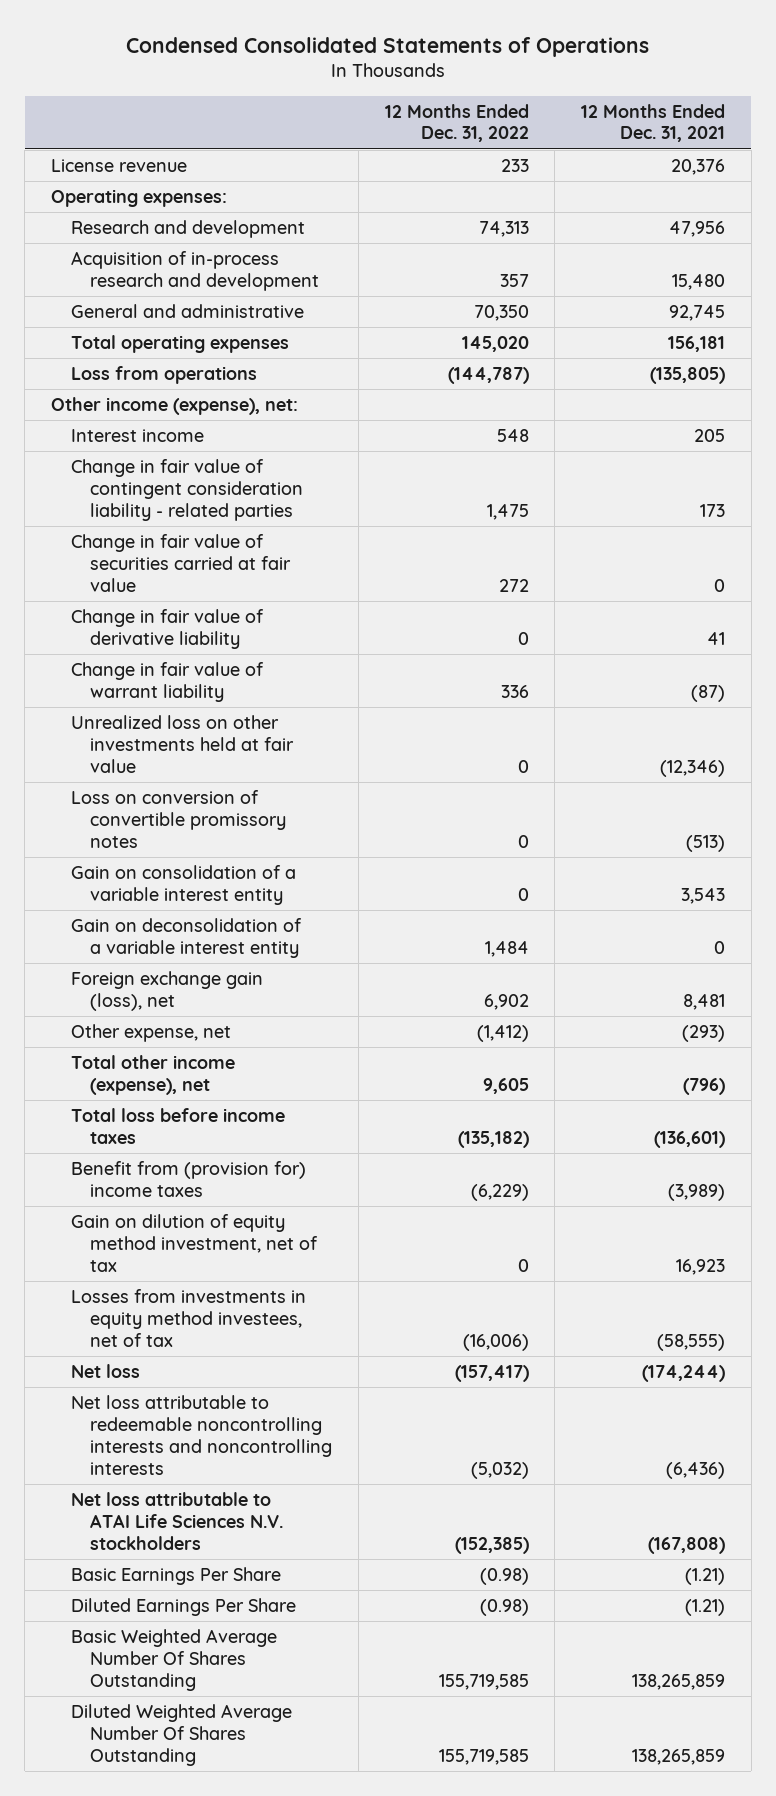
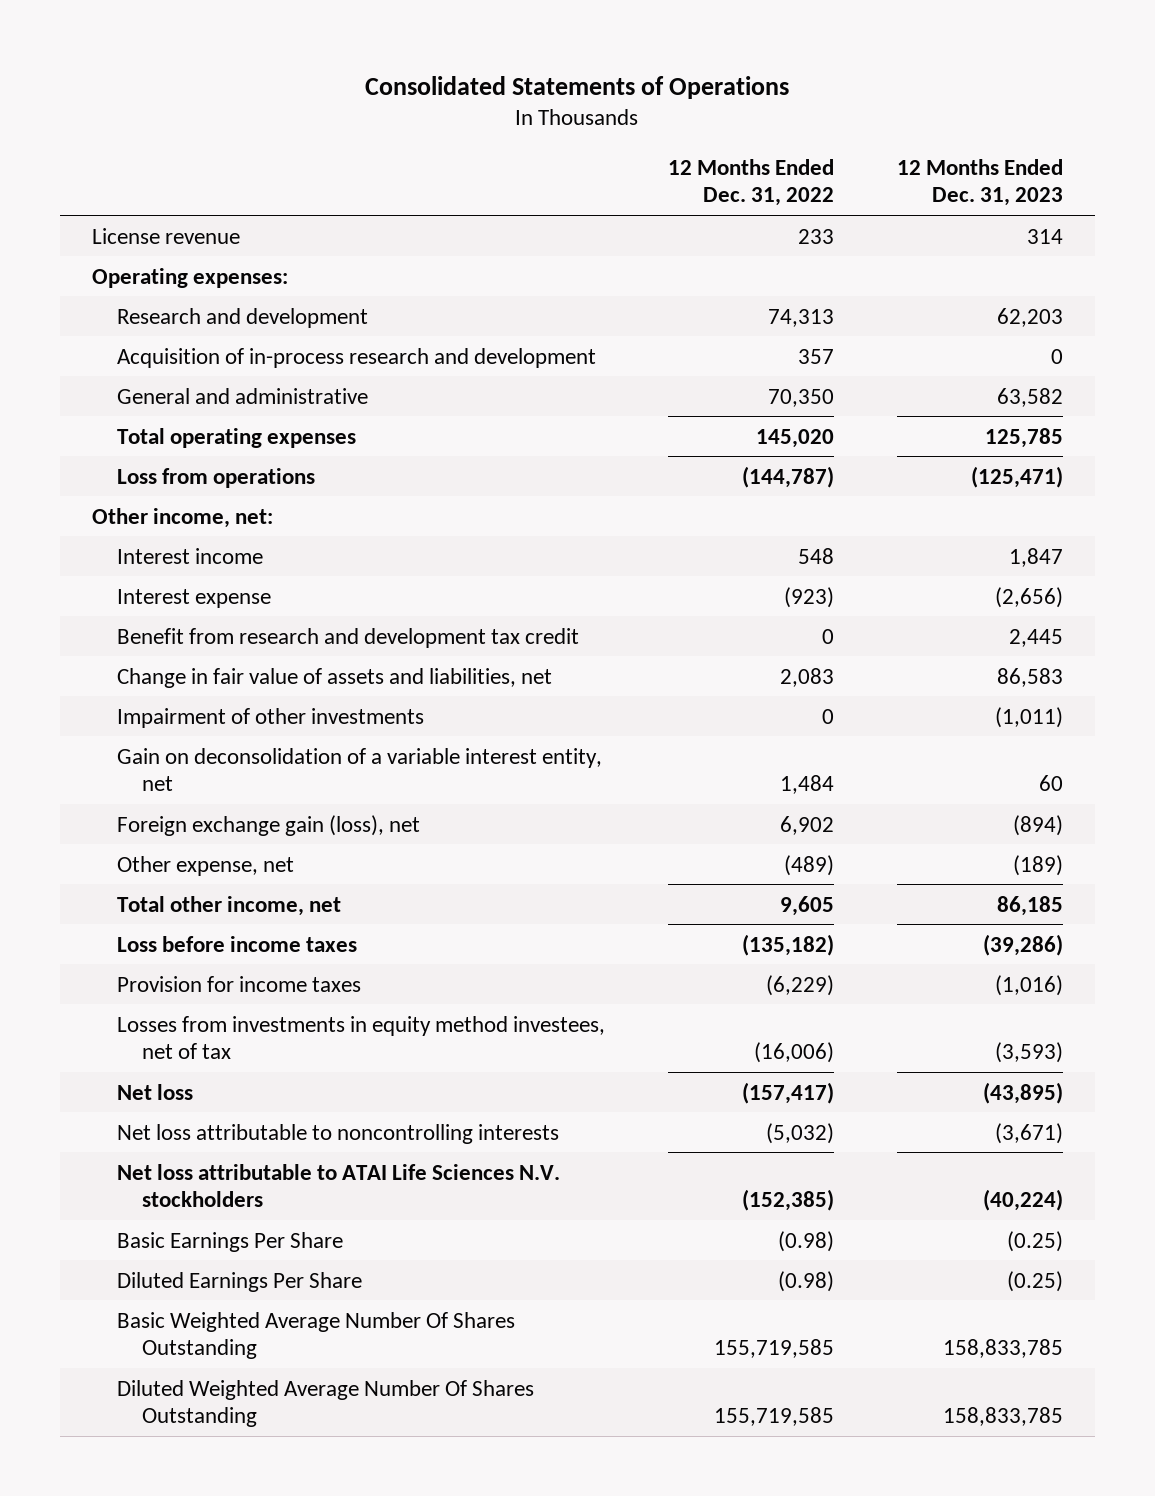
[125,36,649,57] Condensed Consolidated Statements of Operations -> [365,75,790,99] Consolidated Statements of Operations
[581,103,726,143] 12 Months Ended Dec. 31, 2021 -> none
none -> [897,159,1064,207] 12 Months Ended Dec. 31, 2023
[50,397,298,416] Other income (expense), net: -> [91,507,273,528] Other income, net:
[70,459,304,521] Change in fair value of contingent consideration liability - related parties -> none
[70,534,292,592] Change in fair value of securities carried at fair value -> none
[70,609,264,649] Change in fair value of derivative liability -> none
[70,662,264,702] Change in fair value of warrant liability -> none
[70,715,295,773] Unrealized loss on other investments held at fair value -> none
[70,790,287,848] Loss on conversion of convertible promissory notes -> none
[70,865,296,905] Gain on consolidation of a variable interest entity -> none
none -> [116,588,271,608] Interest expense
none -> [116,627,579,648] Benefit from research and development tax credit
none -> [116,667,552,688] Change in fair value of assets and liabilities, net
none -> [116,707,424,728] Impairment of other investments
[70,918,302,958] Gain on deconsolidation of a variable interest entity -> [116,747,602,791] Gain on deconsolidation of a variable interest entity, net
[70,1214,319,1272] Gain on dilution of equity method investment, net of tax -> none
[476,1025,529,1043] (1,412) -> [784,854,835,876] (489)
[70,1055,235,1095] Total other income (expense), net -> [116,895,341,916] Total other income, net
[70,1108,285,1144] Total loss before income taxes -> [116,935,357,952] Loss before income taxes
[70,1161,306,1197] Benefit from (provision for) income taxes -> [116,975,361,992] Provision for income taxes
[70,1395,333,1475] Net loss attributable to redeemable noncontrolling interests and noncontrolling interests -> [116,1123,559,1144] Net loss attributable to noncontrolling interests

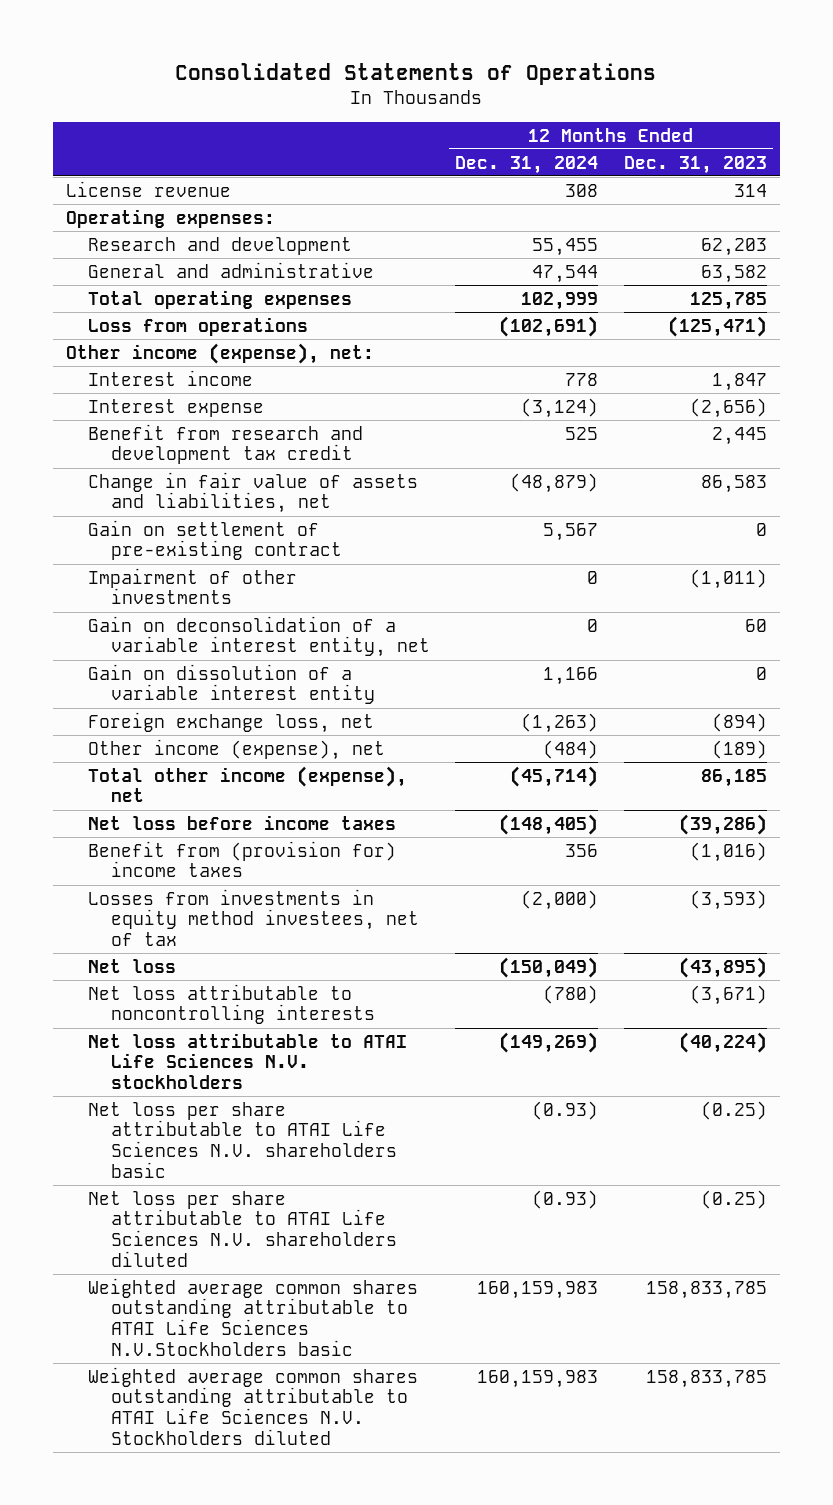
[668,159,835,207] 12 Months Ended Dec. 31, 2022 -> none
none -> [455,155,599,174] Dec. 31, 2024
[116,347,596,368] Acquisition of in-process research and development -> none
[91,507,273,528] Other income, net: -> [65,342,374,364] Other income (expense), net:
none -> [88,519,342,561] Gain on settlement of pre-existing contract
none -> [88,663,375,705] Gain on dissolution of a variable interest entity
[116,814,420,836] Foreign exchange gain (loss), net -> [88,711,375,733] Foreign exchange loss, net
[116,855,294,876] Other expense, net -> [88,738,386,760] Other income (expense), net
[116,895,341,916] Total other income, net -> [88,765,408,803] Total other income (expense), net
[116,935,357,952] Loss before income taxes -> [88,814,397,830] Net loss before income taxes
[116,975,361,992] Provision for income taxes -> [88,840,397,878] Benefit from (provision for) income taxes
[116,1231,343,1252] Basic Earnings Per Share -> [88,1101,397,1178] Net loss per share attributable to ATAI Life Sciences N.V. shareholders basic
[116,1271,362,1292] Diluted Earnings Per Share -> [88,1190,397,1267] Net loss per share attributable to ATAI Life Sciences N.V. shareholders diluted
[116,1311,515,1359] Basic Weighted Average Number Of Shares Outstanding -> [88,1277,419,1356] Weighted average common shares outstanding attributable to ATAI Life Sciences N.V.Stockholders basic
[116,1379,534,1427] Diluted Weighted Average Number Of Shares Outstanding -> [88,1366,419,1445] Weighted average common shares outstanding attributable to ATAI Life Sciences N.V. Stockholders diluted

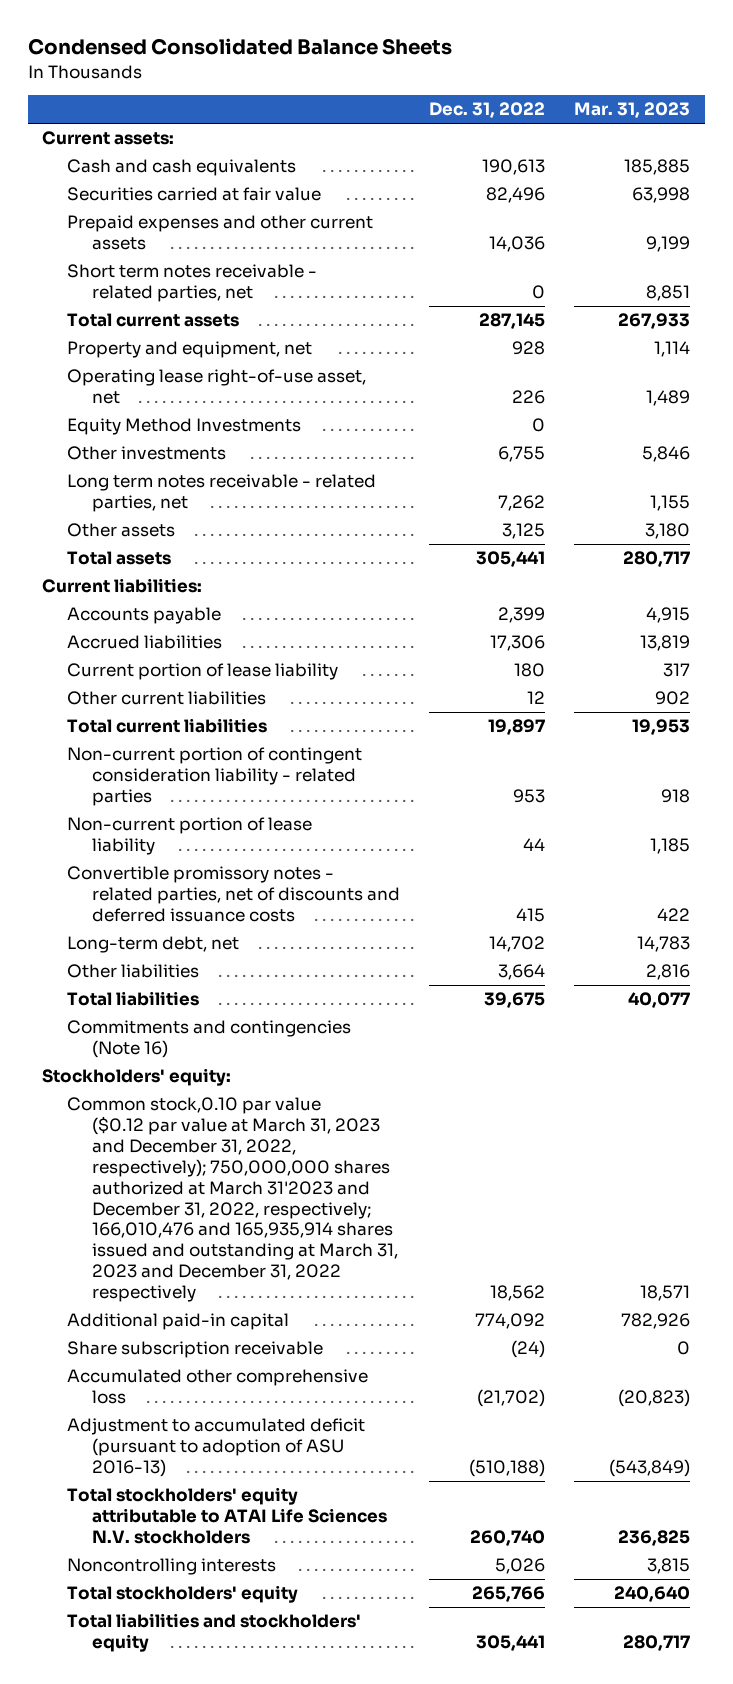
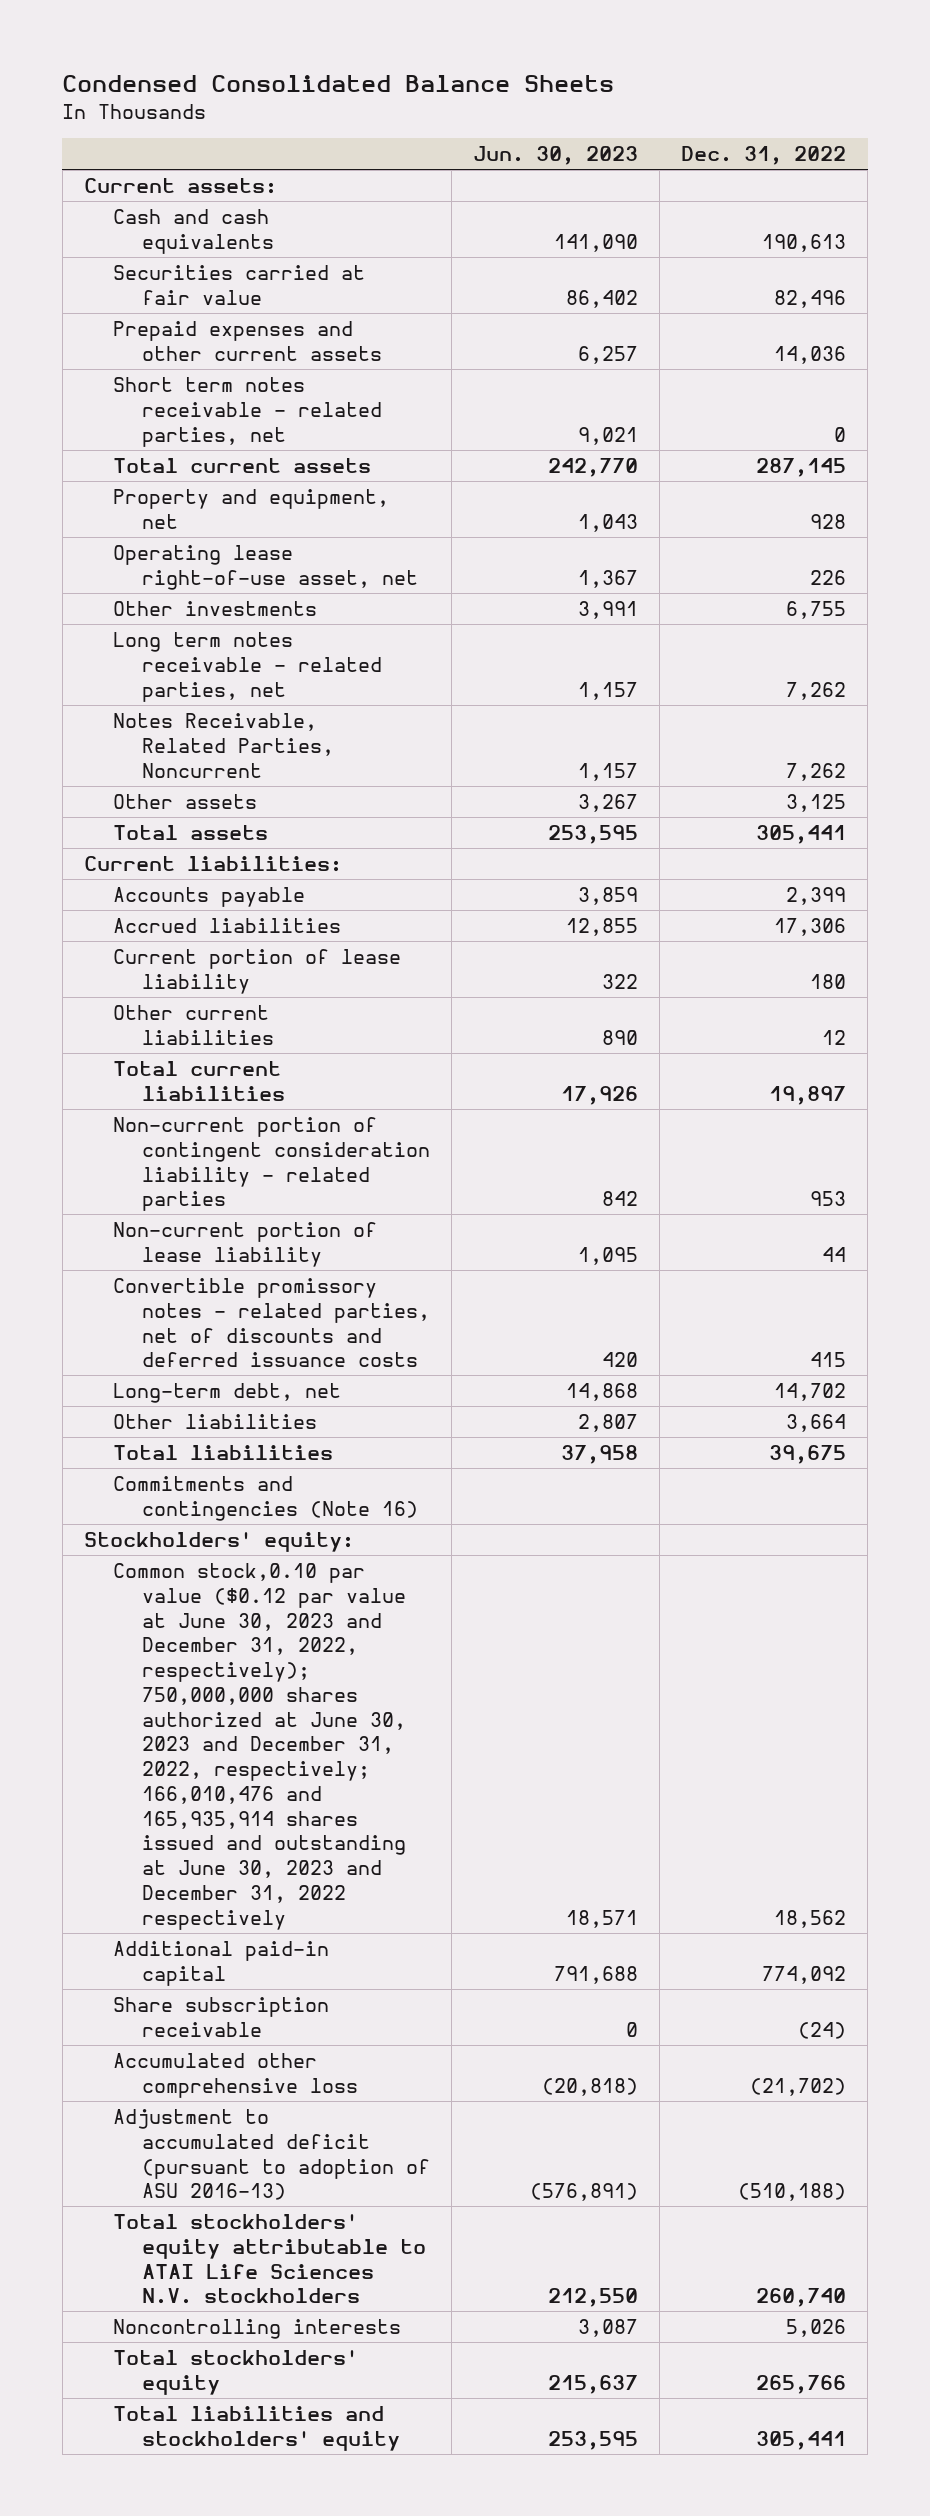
[574,102,691,119] Mar. 31, 2023 -> none
none -> [472,146,638,166] Jun. 30, 2023
[67,418,302,436] Equity Method Investments -> none
none -> [112,712,334,778] Notes Receivable, Related Parties, Noncurrent
[67,1097,398,1302] Common stock,0.10 par value ($0.12 par value at March 31, 2023 and December 31, 2022, respectively); 750,000,000 shares authorized at March 31'2023 and December 31, 2022, respectively; 166,010,476 and 165,935,914 shares issued and outstanding at March 31, 2023 and December 31, 2022 respectively -> [112,1562,406,1930] Common stock,0.10 par value ($0.12 par value at June 30, 2023 and December 31, 2022, respectively); 750,000,000 shares authorized at June 30, 2023 and December 31, 2022, respectively; 166,010,476 and 165,935,914 shares issued and outstanding at June 30, 2023 and December 31, 2022 respectively

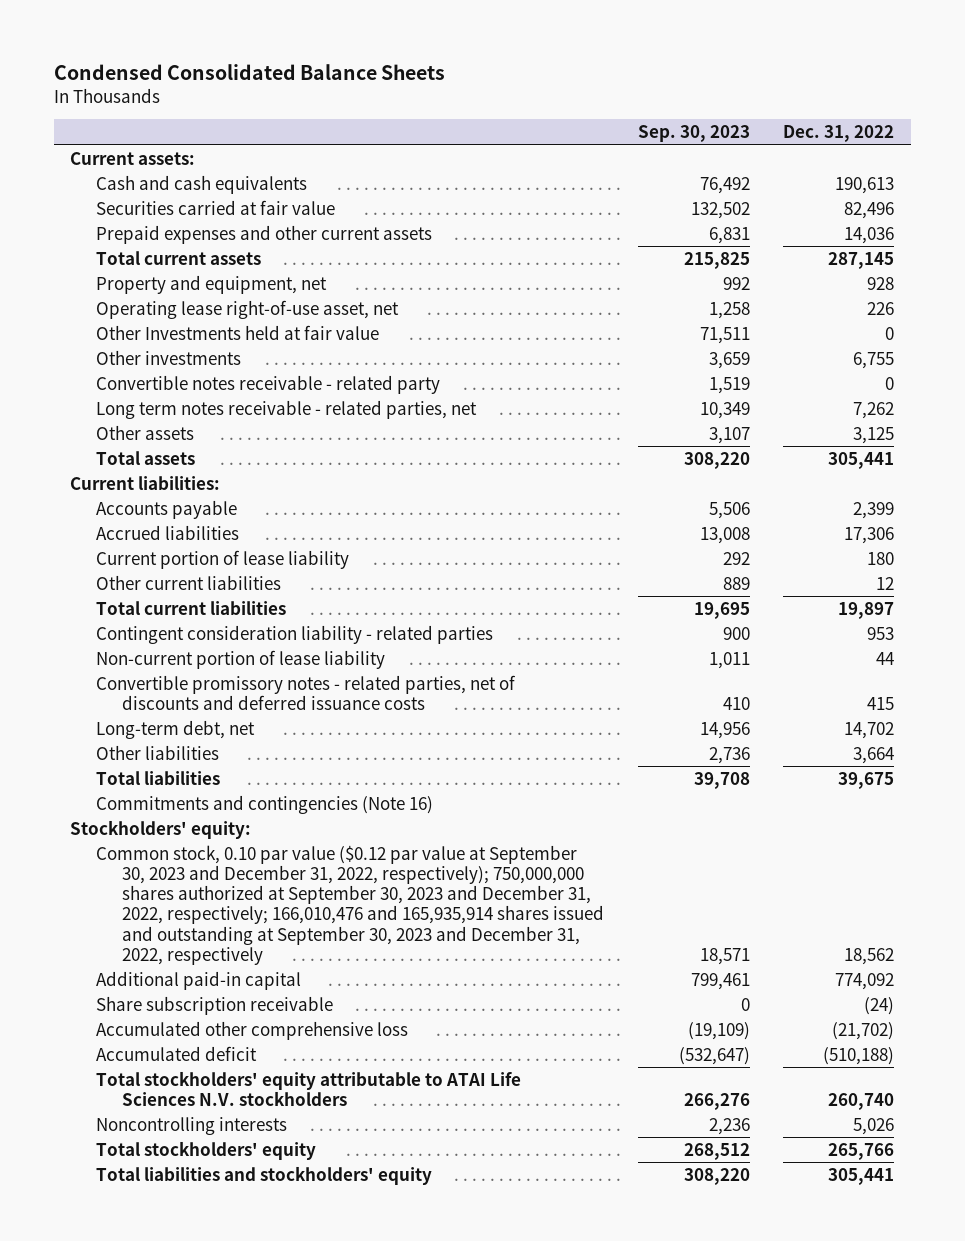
[472,146,638,166] Jun. 30, 2023 -> none
none -> [637,125,750,143] Sep. 30, 2023
[112,376,382,447] Short term notes receivable - related parties, net -> none
none -> [96,324,380,340] Other Investments held at fair value
none -> [96,374,441,394] Convertible notes receivable - related party
[112,712,334,778] Notes Receivable, Related Parties, Noncurrent -> none
[112,1116,430,1212] Non-current portion of contingent consideration liability - related parties -> [96,624,494,644] Contingent consideration liability - related parties
[112,1562,406,1930] Common stock,0.10 par value ($0.12 par value at June 30, 2023 and December 31, 2022, respectively); 750,000,000 shares authorized at June 30, 2023 and December 31, 2022, respectively; 166,010,476 and 165,935,914 shares issued and outstanding at June 30, 2023 and December 31, 2022 respectively -> [96,844,604,965] Common stock, 0.10 par value ($0.12 par value at September 30, 2023 and December 31, 2022, respectively); 750,000,000 shares authorized at September 30, 2023 and December 31, 2022, respectively; 166,010,476 and 165,935,914 shares issued and outstanding at September 30, 2023 and December 31, 2022, respectively
[112,2108,430,2201] Adjustment to accumulated deficit (pursuant to adoption of ASU 2016-13) -> [96,1045,258,1061] Accumulated deficit

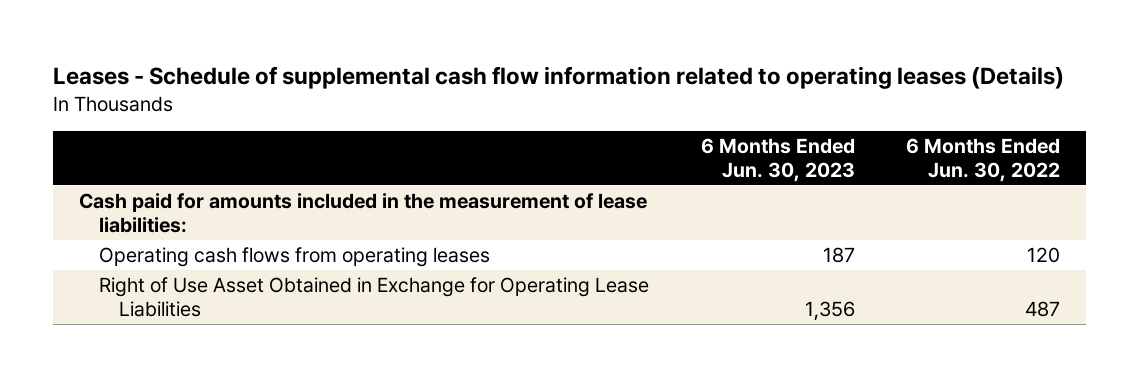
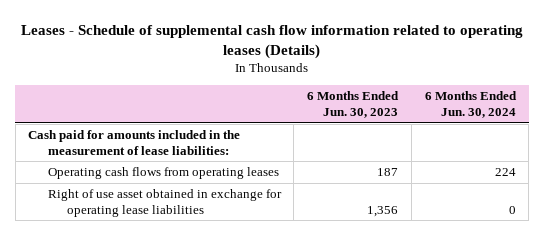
[906,138,1061,183] 6 Months Ended Jun. 30, 2022 -> none
none -> [424,91,517,119] 6 Months Ended Jun. 30, 2024
[99,276,650,317] Right of Use Asset Obtained in Exchange for Operating Lease Liabilities -> [47,188,282,217] Right of use asset obtained in exchange for operating lease liabilities

